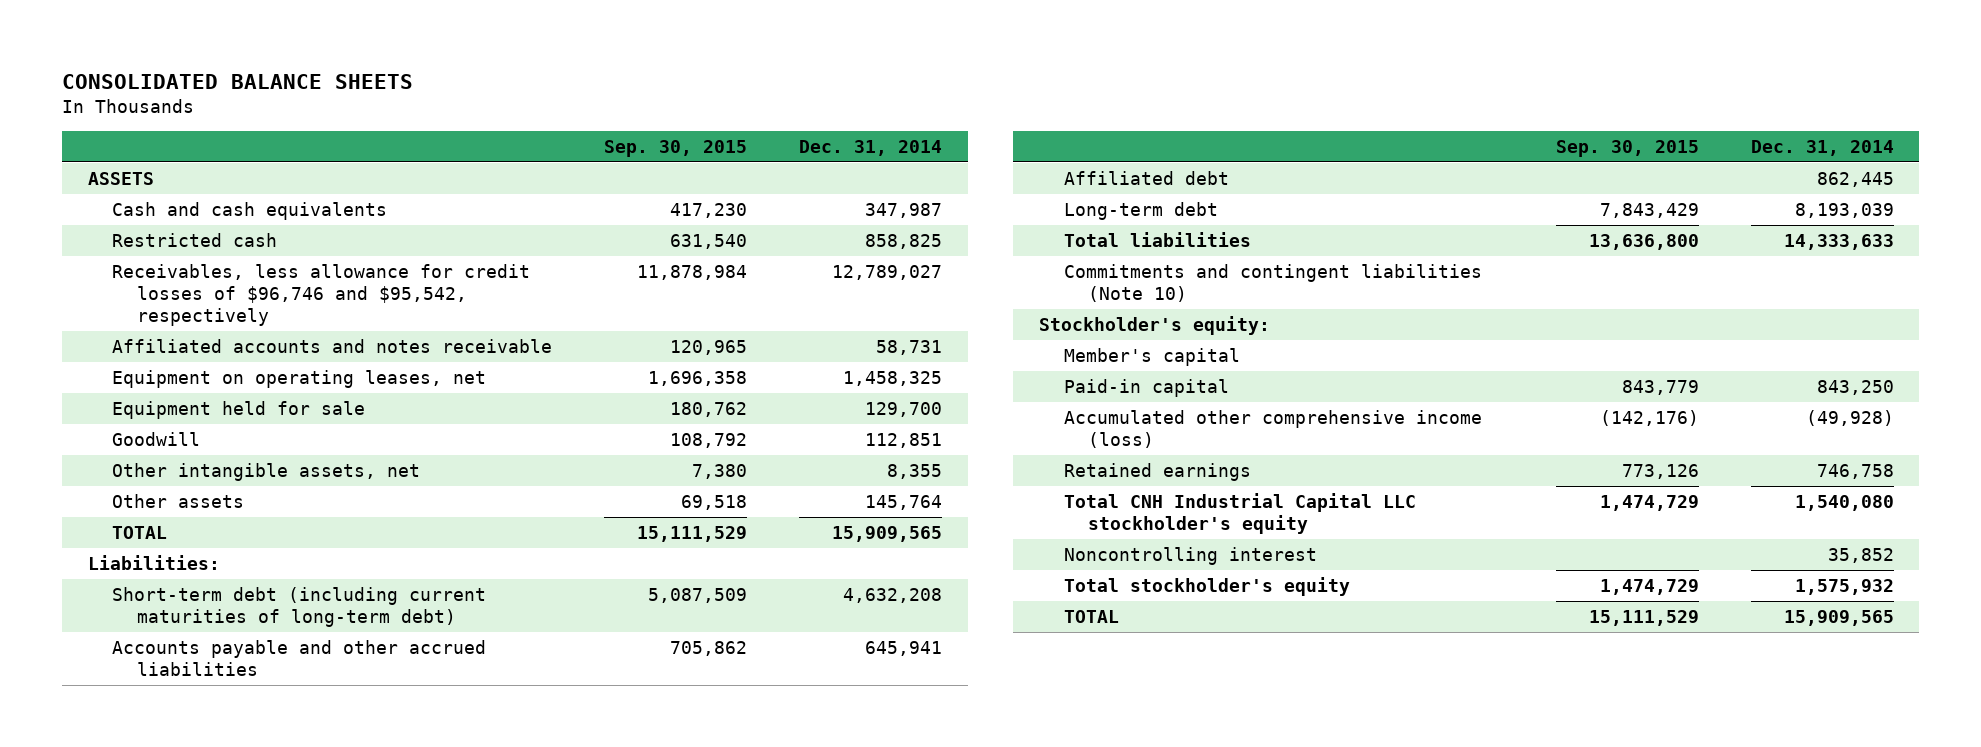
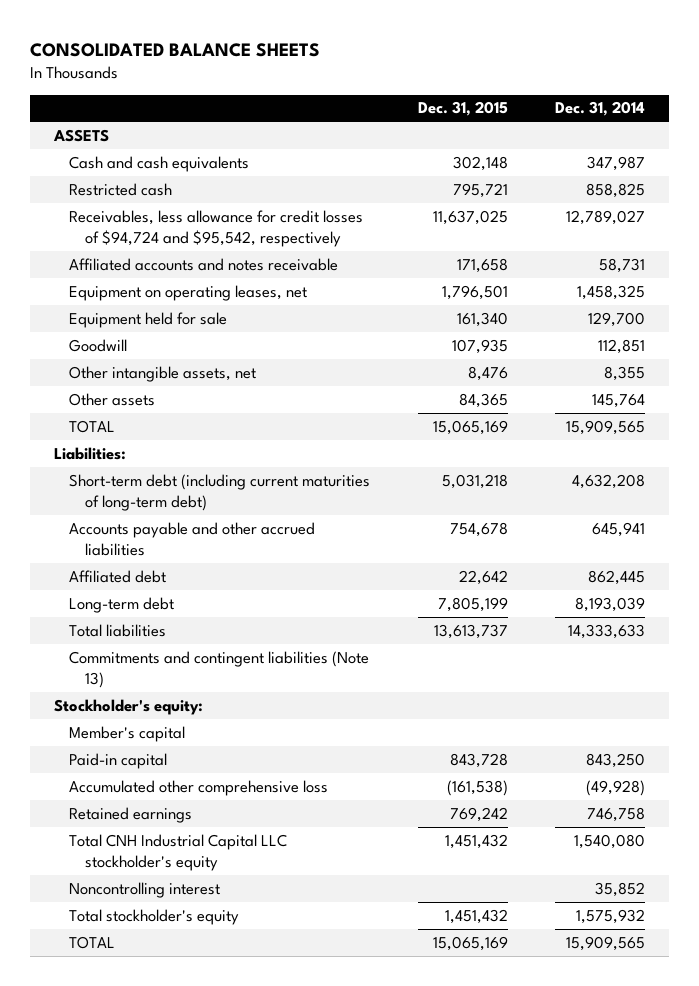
[604,140,748,158] Sep. 30, 2015 -> none
none -> [417,101,508,117] Dec. 31, 2015
[112,263,531,327] Receivables, less allowance for credit losses of $96,746 and $95,542, respectively -> [69,209,364,247] Receivables, less allowance for credit losses of $94,724 and $95,542, respectively
[1063,263,1482,303] Commitments and contingent liabilities (Note 10) -> [69,650,370,688] Commitments and contingent liabilities (Note 13)
[1063,409,1482,449] Accumulated other comprehensive income (loss) -> [69,779,329,796] Accumulated other comprehensive loss

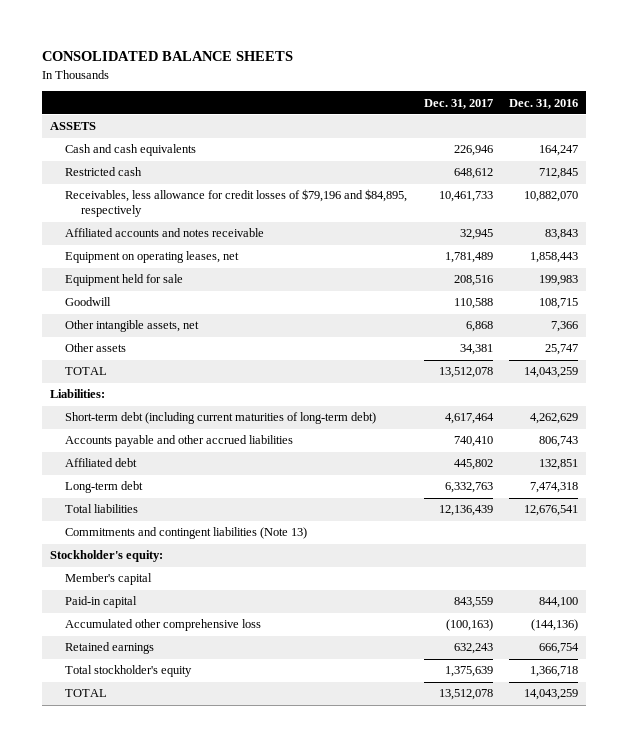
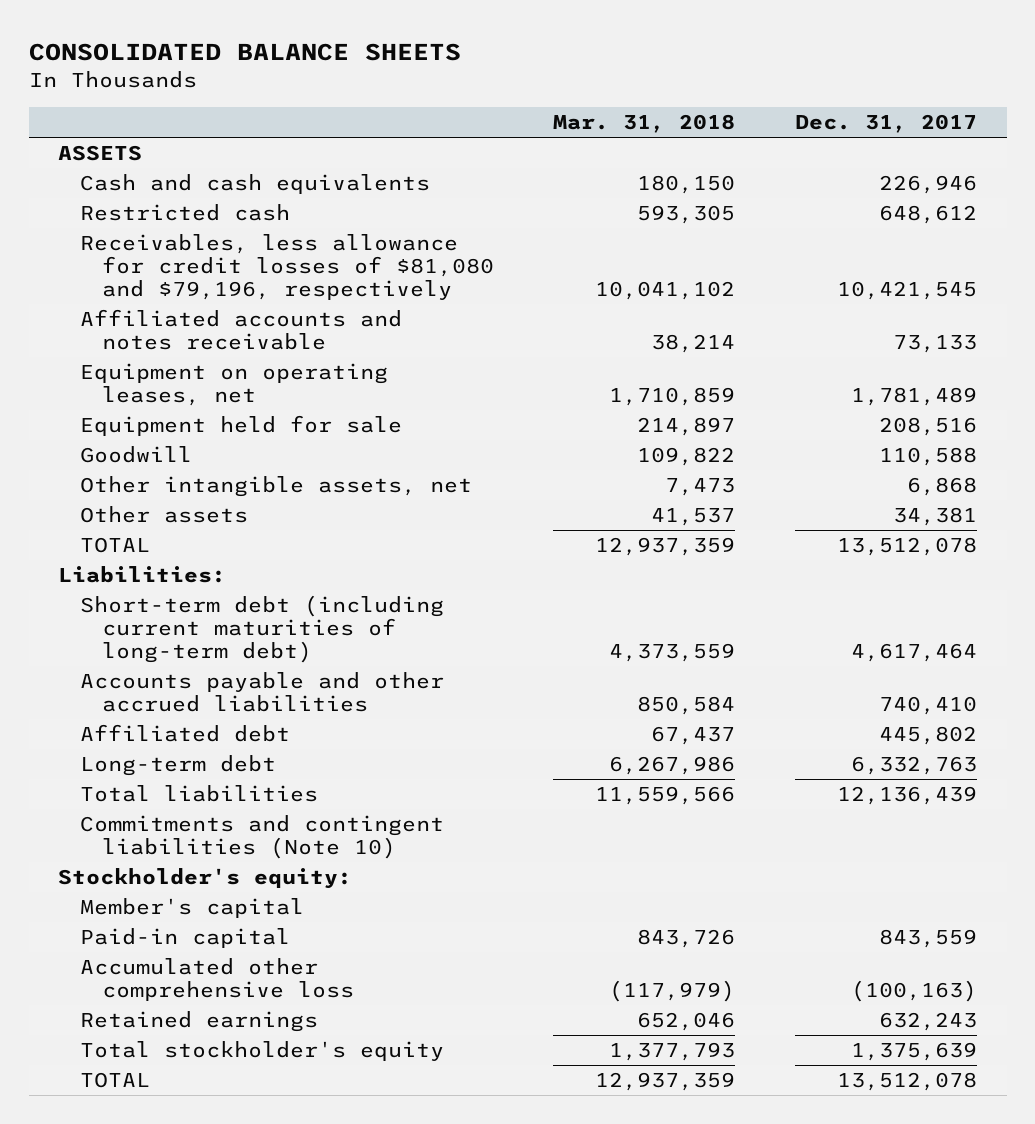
[509,98,579,109] Dec. 31, 2016 -> none
none -> [553,114,736,134] Mar. 31, 2018
[65,189,408,218] Receivables, less allowance for credit losses of $79,196 and $84,895, respectively -> [80,233,495,301] Receivables, less allowance for credit losses of $81,080 and $79,196, respectively
[438,191,493,203] 10,461,733 -> [836,281,977,301] 10,421,545
[459,229,493,241] 32,945 -> [892,335,977,354] 73,133
[65,527,308,540] Commitments and contingent liabilities (Note 13) -> [80,814,445,860] Commitments and contingent liabilities (Note 10)

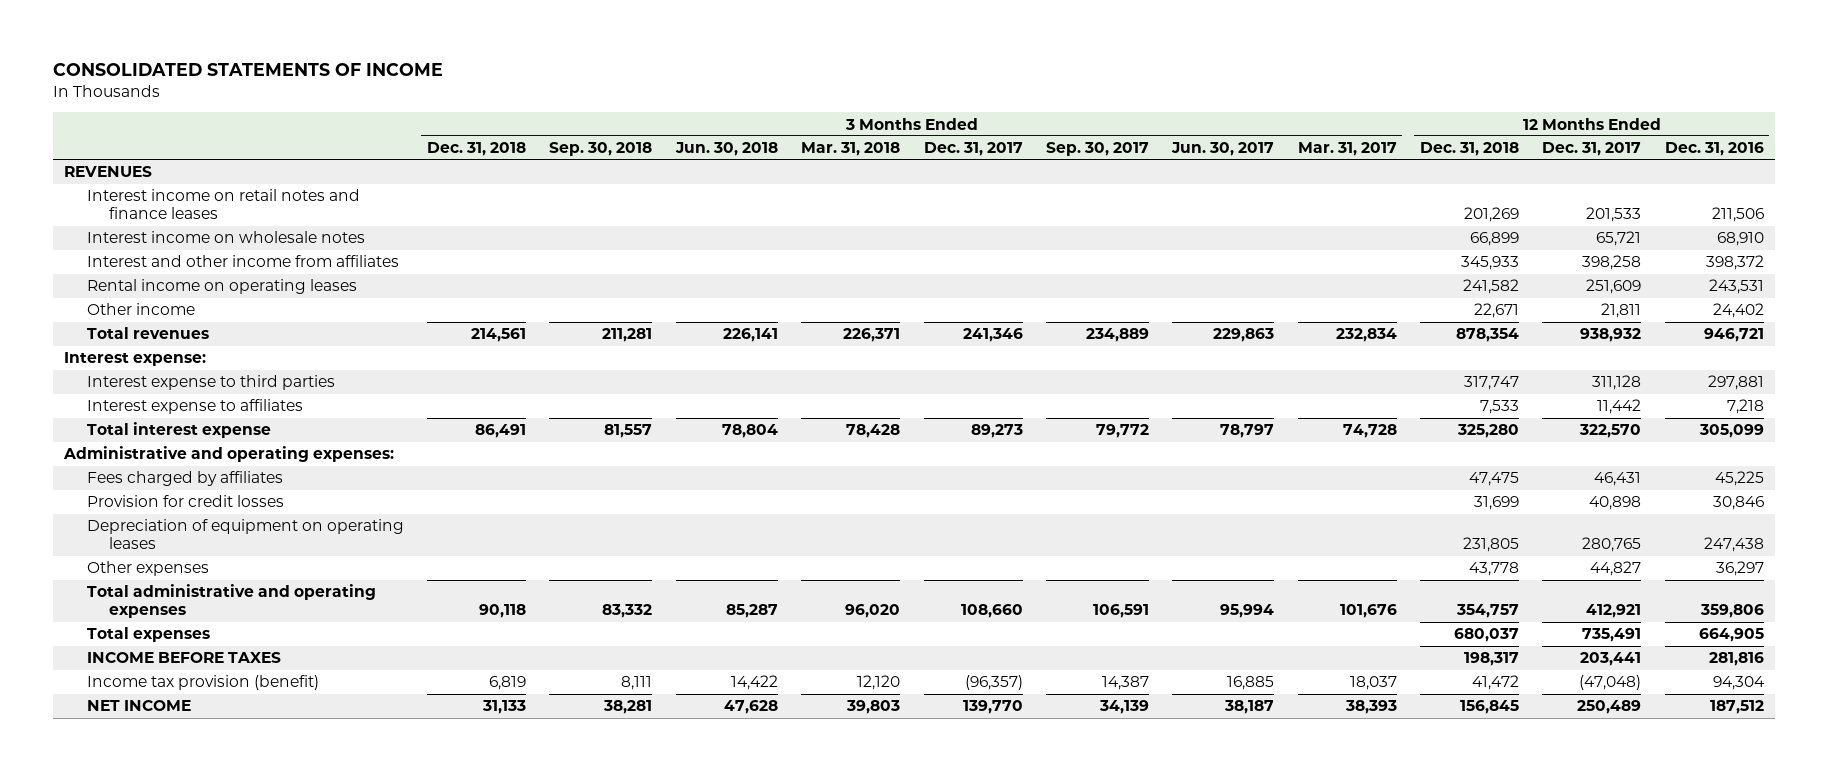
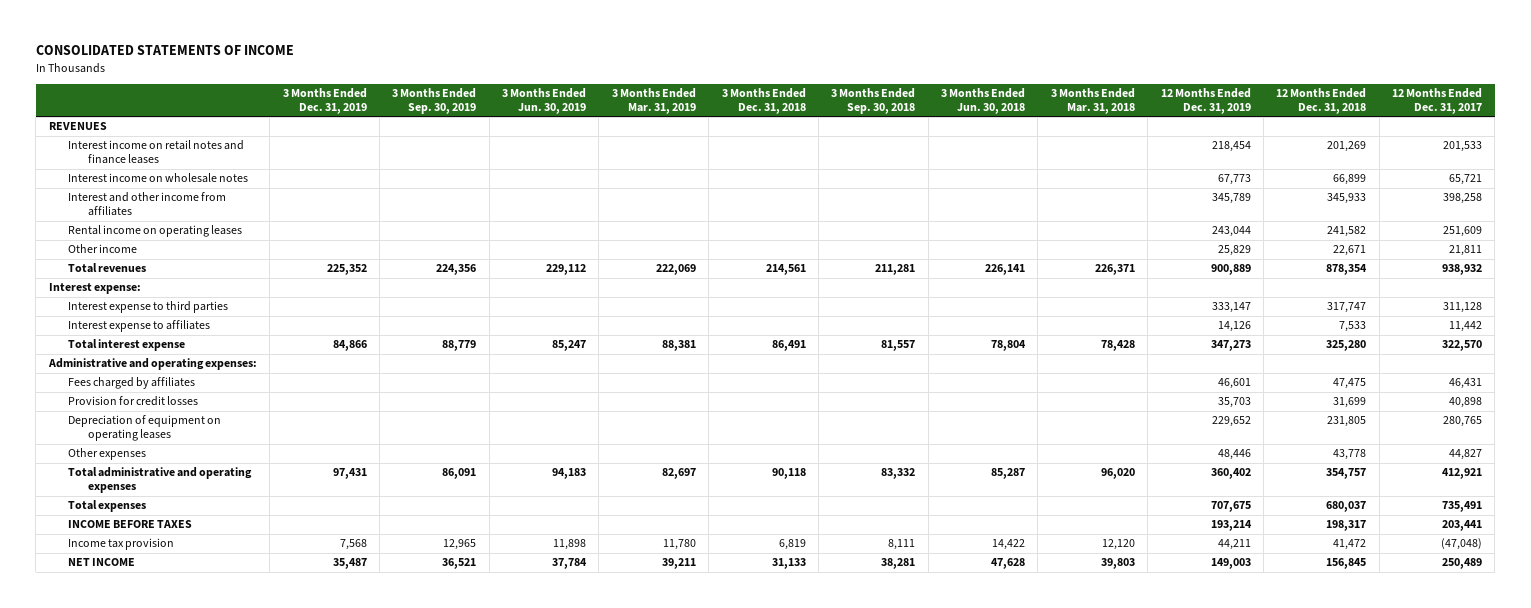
[923,142,1023,157] Dec. 31, 2017 -> none
[1045,142,1149,157] Sep. 30, 2017 -> none
[1171,142,1275,157] Jun. 30, 2017 -> none
[1297,142,1397,157] Mar. 31, 2017 -> none
[1664,142,1764,157] Dec. 31, 2016 -> none
none -> [282,88,367,115] 3 Months Ended Dec. 31, 2019
none -> [392,88,477,115] 3 Months Ended Sep. 30, 2019
none -> [502,88,587,115] 3 Months Ended Jun. 30, 2019
none -> [611,88,696,115] 3 Months Ended Mar. 31, 2019
none -> [1160,88,1251,115] 12 Months Ended Dec. 31, 2019
[86,675,319,691] Income tax provision (benefit) -> [68,538,175,551] Income tax provision

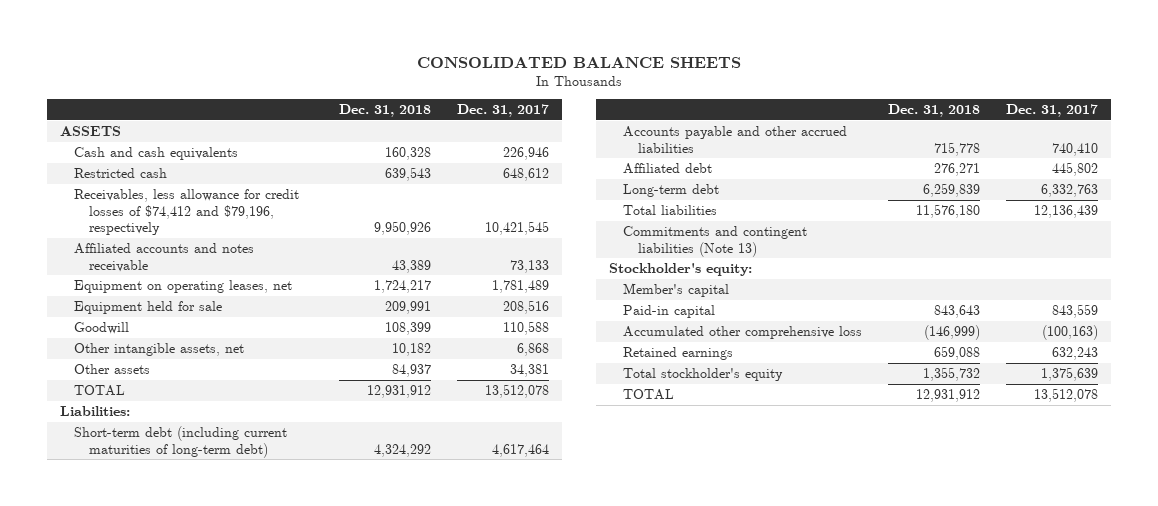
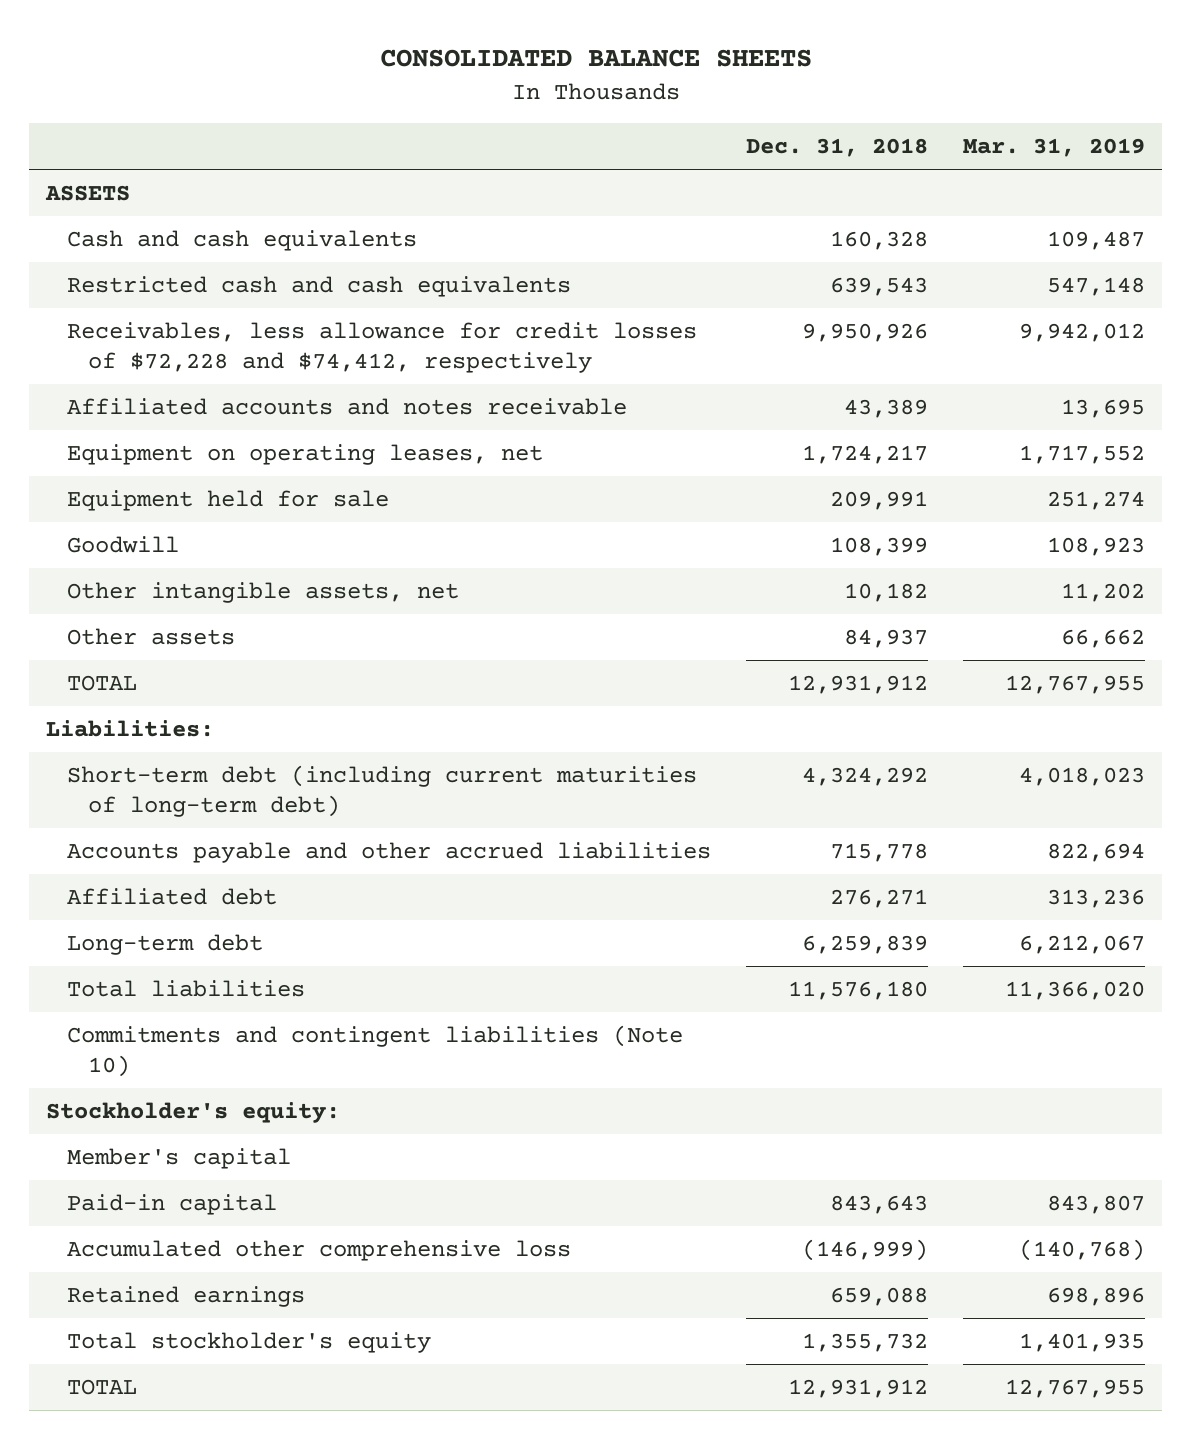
[457,103,550,117] Dec. 31, 2017 -> none
none -> [962,137,1145,157] Mar. 31, 2019
[74,167,168,178] Restricted cash -> [67,276,572,298] Restricted cash and cash equivalents
[74,188,300,236] Receivables, less allowance for credit losses of $74,412 and $79,196, respectively -> [67,322,698,374] Receivables, less allowance for credit losses of $72,228 and $74,412, respectively
[623,225,808,257] Commitments and contingent liabilities (Note 13) -> [67,1025,684,1078] Commitments and contingent liabilities (Note 10)

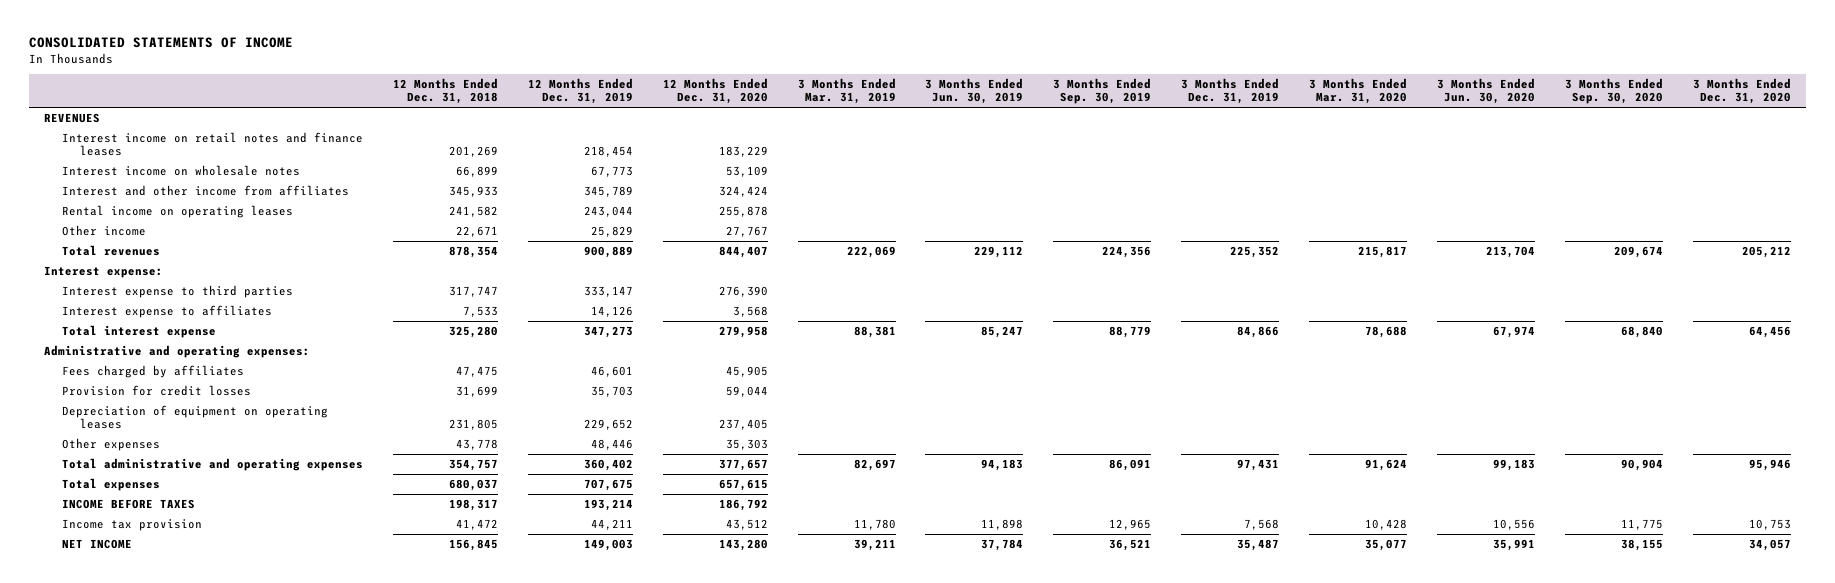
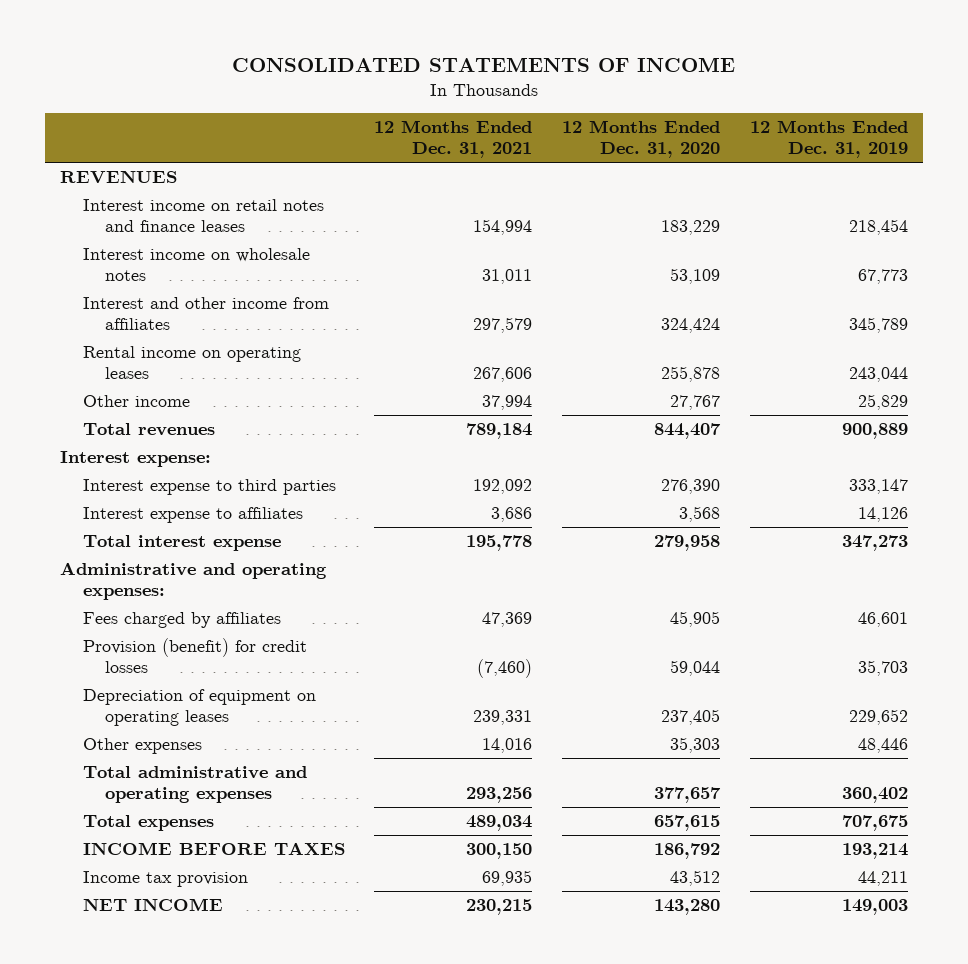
[392,77,498,105] 12 Months Ended Dec. 31, 2018 -> none
[797,77,896,105] 3 Months Ended Mar. 31, 2019 -> none
[925,77,1024,105] 3 Months Ended Jun. 30, 2019 -> none
[1053,77,1152,105] 3 Months Ended Sep. 30, 2019 -> none
[1181,77,1280,105] 3 Months Ended Dec. 31, 2019 -> none
[1309,77,1408,105] 3 Months Ended Mar. 31, 2020 -> none
[1437,77,1536,105] 3 Months Ended Jun. 30, 2020 -> none
[1565,77,1664,105] 3 Months Ended Sep. 30, 2020 -> none
[1693,77,1792,105] 3 Months Ended Dec. 31, 2020 -> none
none -> [374,120,533,159] 12 Months Ended Dec. 31, 2021
[61,384,251,396] Provision for credit losses -> [82,638,307,674] Provision (benefit) for credit losses

